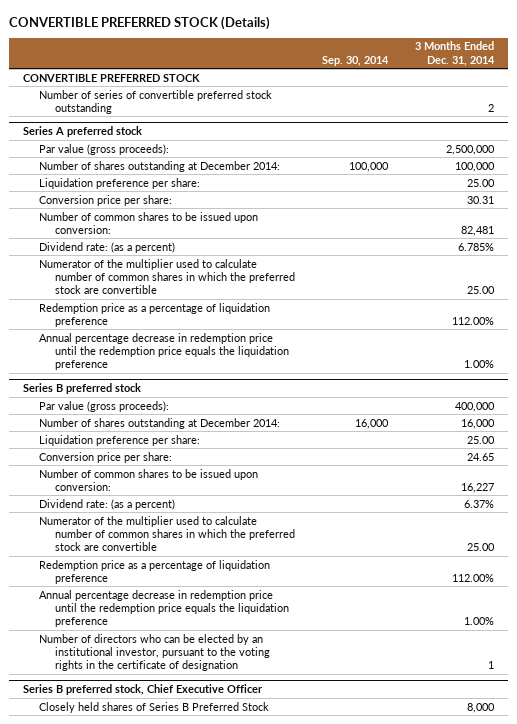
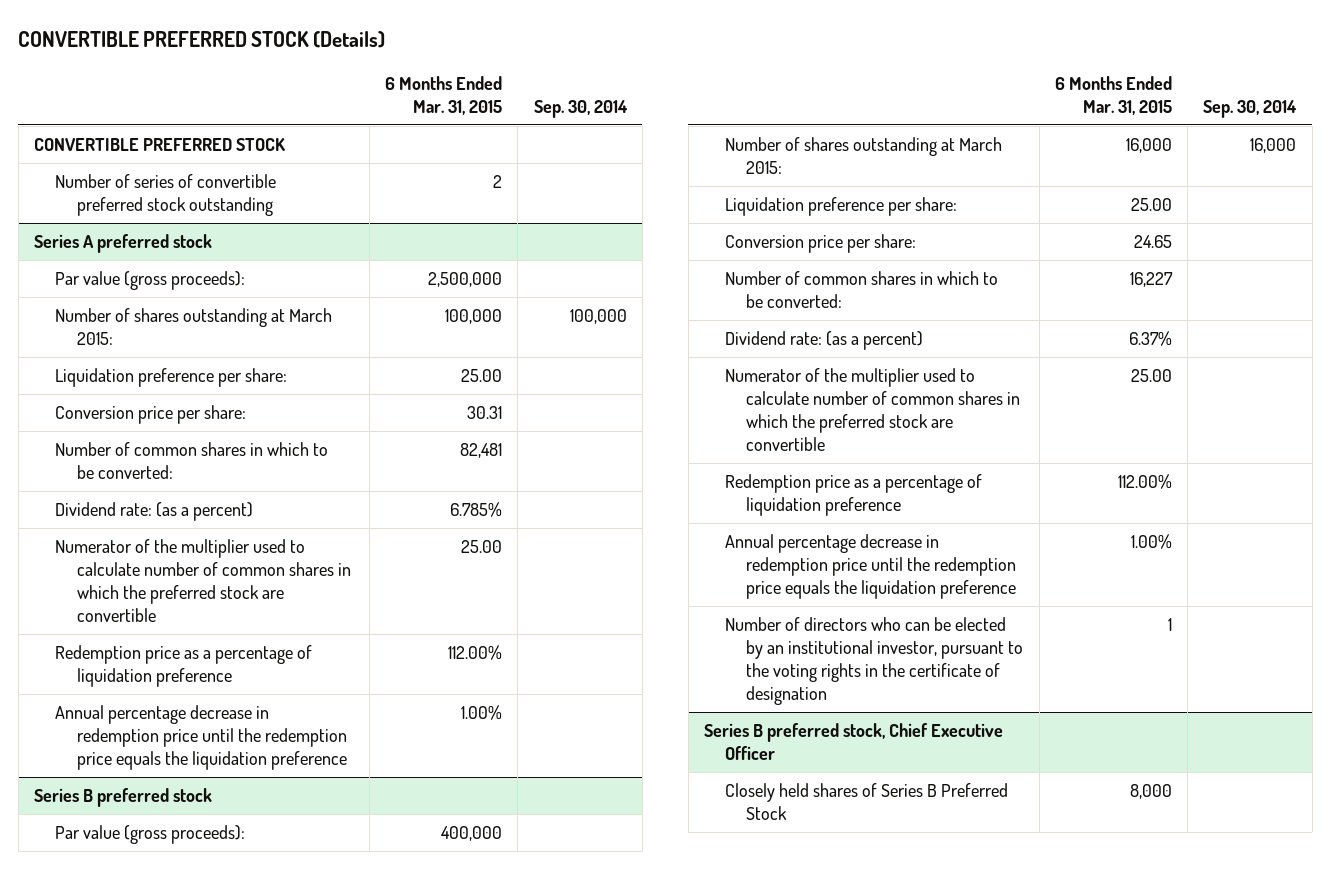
[415,41,496,66] 3 Months Ended Dec. 31, 2014 -> none
none -> [385,75,503,116] 6 Months Ended Mar. 31, 2015
[39,160,281,172] Number of shares outstanding at December 2014: -> [55,308,333,346] Number of shares outstanding at March 2015:
[39,211,259,234] Number of common shares to be issued upon conversion: -> [55,442,329,480] Number of common shares in which to be converted:
[39,417,281,429] Number of shares outstanding at December 2014: -> [725,137,1003,175] Number of shares outstanding at March 2015:
[39,468,259,491] Number of common shares to be issued upon conversion: -> [725,271,999,309] Number of common shares in which to be converted:

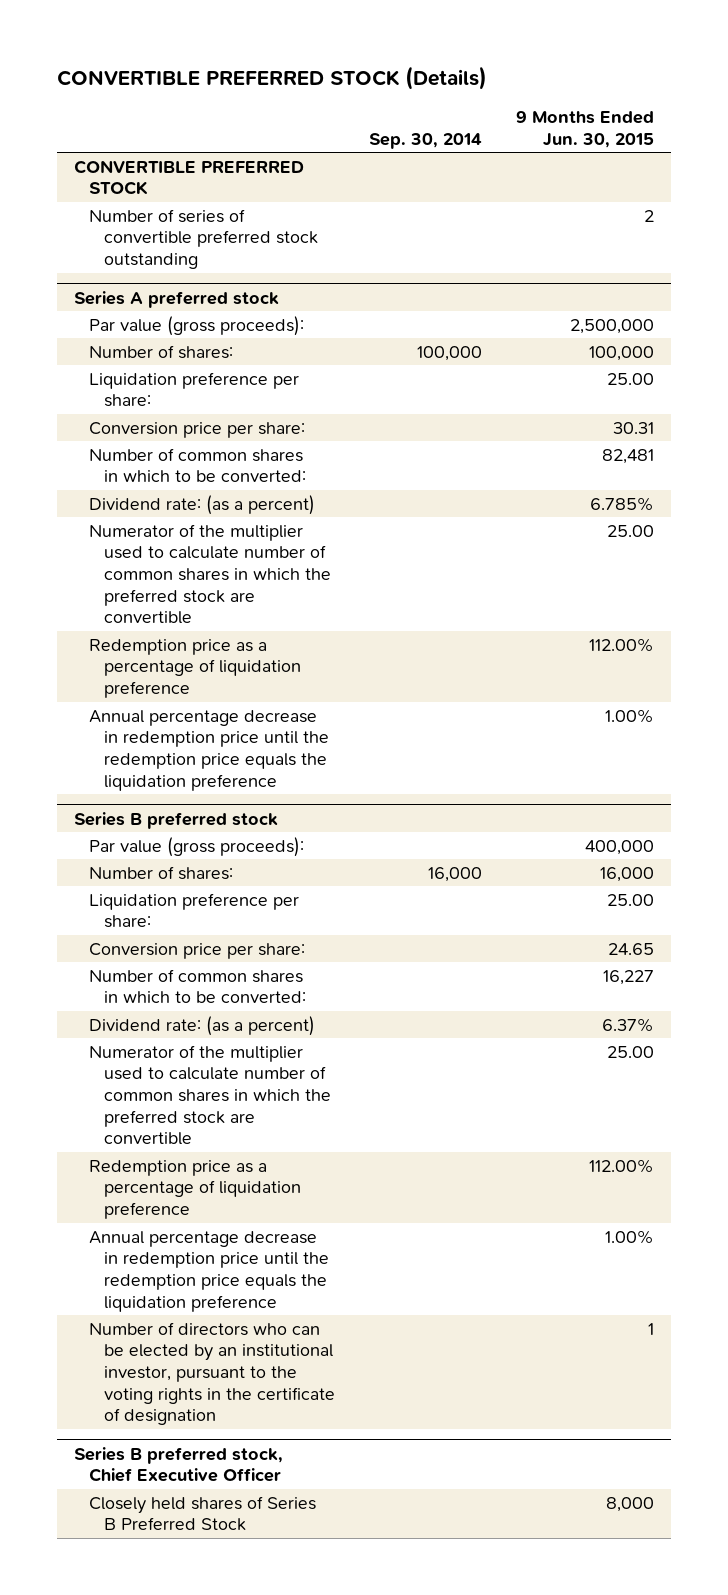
[385,75,503,116] 6 Months Ended Mar. 31, 2015 -> none
none -> [516,111,655,148] 9 Months Ended Jun. 30, 2015
[55,308,333,346] Number of shares outstanding at March 2015: -> [89,344,234,359] Number of shares:
[725,137,1003,175] Number of shares outstanding at March 2015: -> [89,865,234,880] Number of shares:

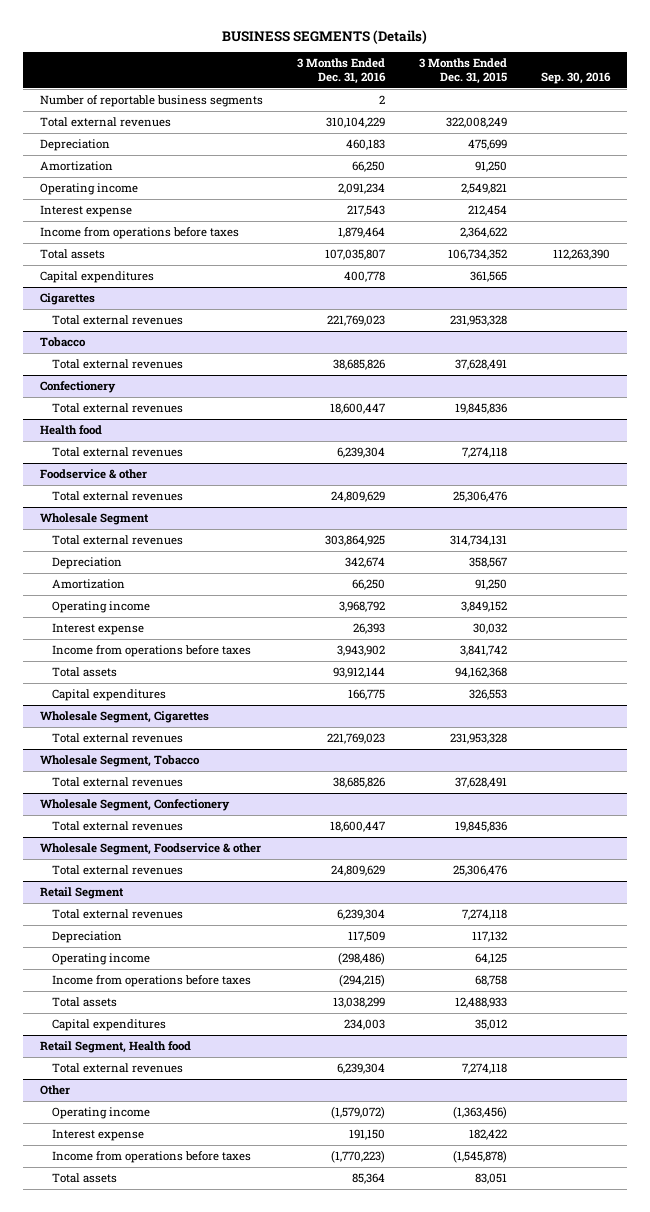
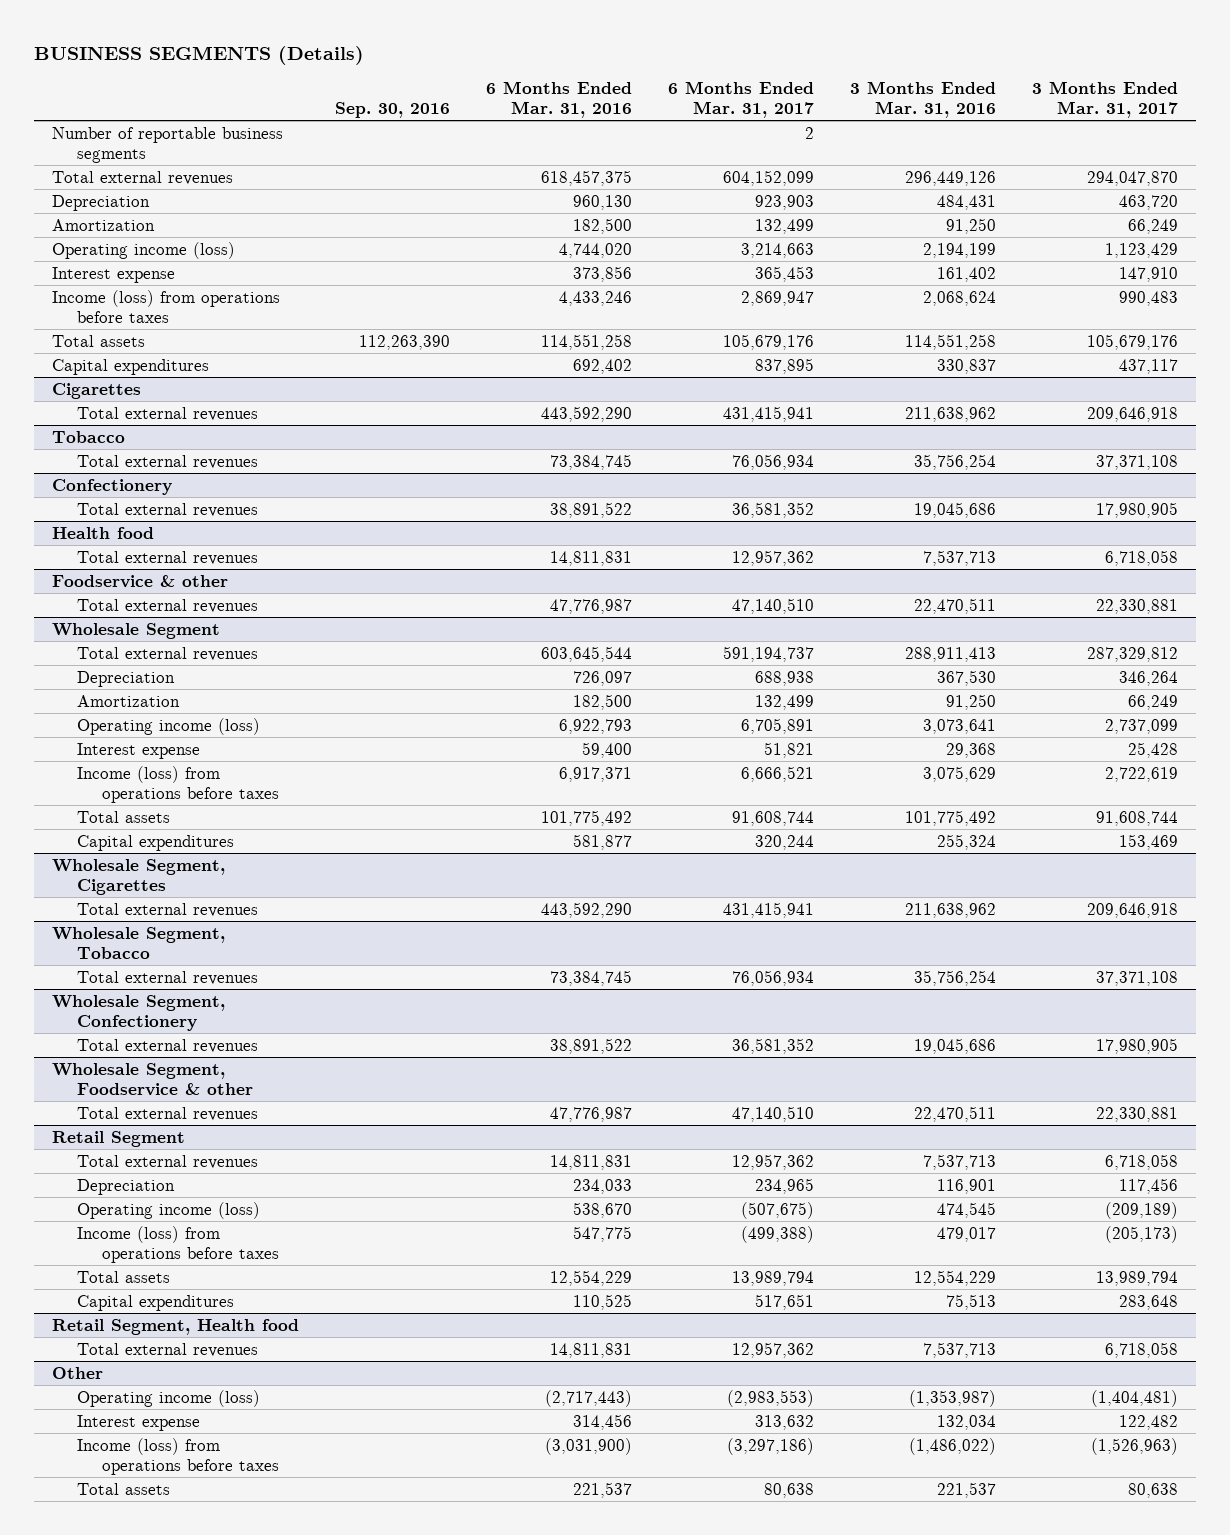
[297,58,387,85] 3 Months Ended Dec. 31, 2016 -> none
[419,58,508,85] 3 Months Ended Dec. 31, 2015 -> none
none -> [486,81,633,119] 6 Months Ended Mar. 31, 2016
none -> [668,81,815,119] 6 Months Ended Mar. 31, 2017
none -> [850,81,997,119] 3 Months Ended Mar. 31, 2016
none -> [1032,81,1179,119] 3 Months Ended Mar. 31, 2017
[39,183,138,196] Operating income -> [52,241,236,259] Operating income (loss)
[39,227,239,240] Income from operations before taxes -> [52,289,281,323] Income (loss) from operations before taxes
[52,601,151,614] Operating income -> [77,717,261,735] Operating income (loss)
[52,645,252,658] Income from operations before taxes -> [77,765,280,803] Income (loss) from operations before taxes
[52,953,151,966] Operating income -> [77,1201,261,1219] Operating income (loss)
[52,975,252,988] Income from operations before taxes -> [77,1225,280,1263] Income (loss) from operations before taxes
[52,1107,151,1120] Operating income -> [77,1389,261,1407] Operating income (loss)
[52,1151,252,1164] Income from operations before taxes -> [77,1437,280,1475] Income (loss) from operations before taxes

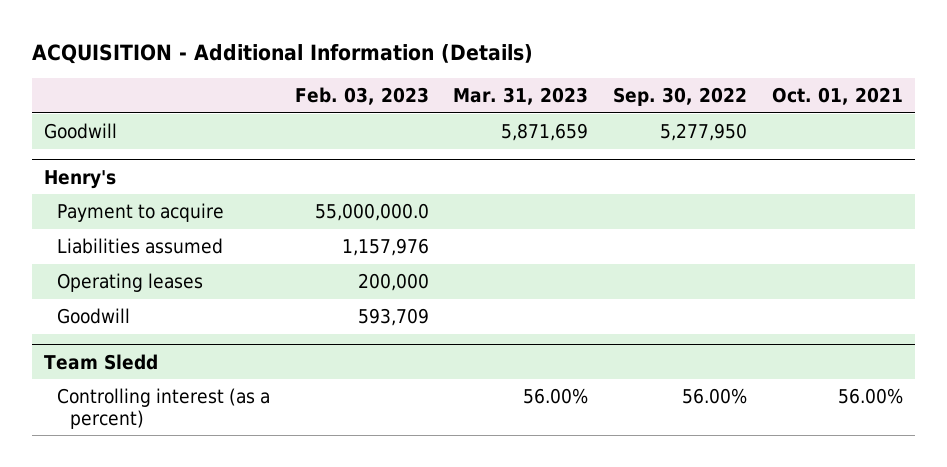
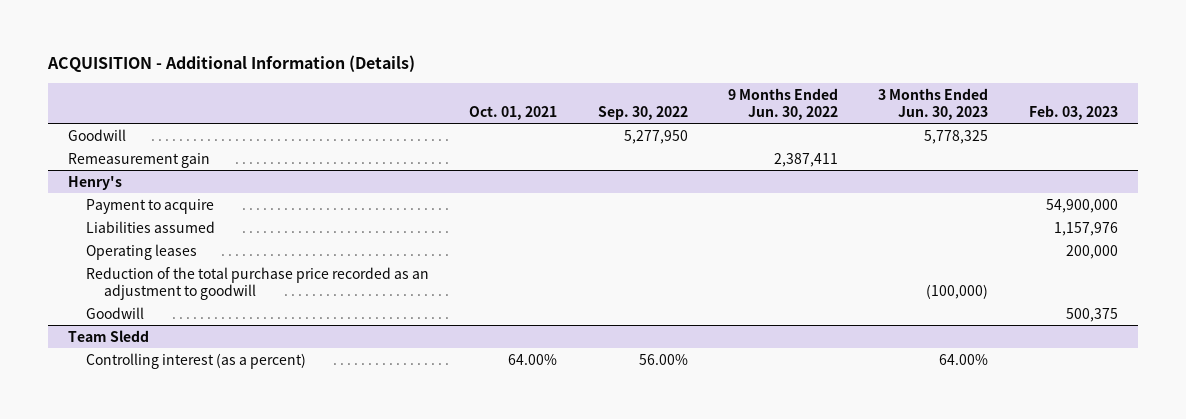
[453,87,589,106] Mar. 31, 2023 -> none
none -> [728,87,839,120] 9 Months Ended Jun. 30, 2022
none -> [878,87,989,120] 3 Months Ended Jun. 30, 2023
none -> [67,152,210,168] Remeasurement gain
[314,202,429,221] 55,000,000.0 -> [1045,198,1118,213] 54,900,000
none -> [85,266,429,300] Reduction of the total purchase price recorded as an adjustment to goodwill
[357,307,429,326] 593,709 -> [1065,307,1118,322] 500,375
[837,387,903,404] 56.00% -> [508,353,558,365] 64.00%

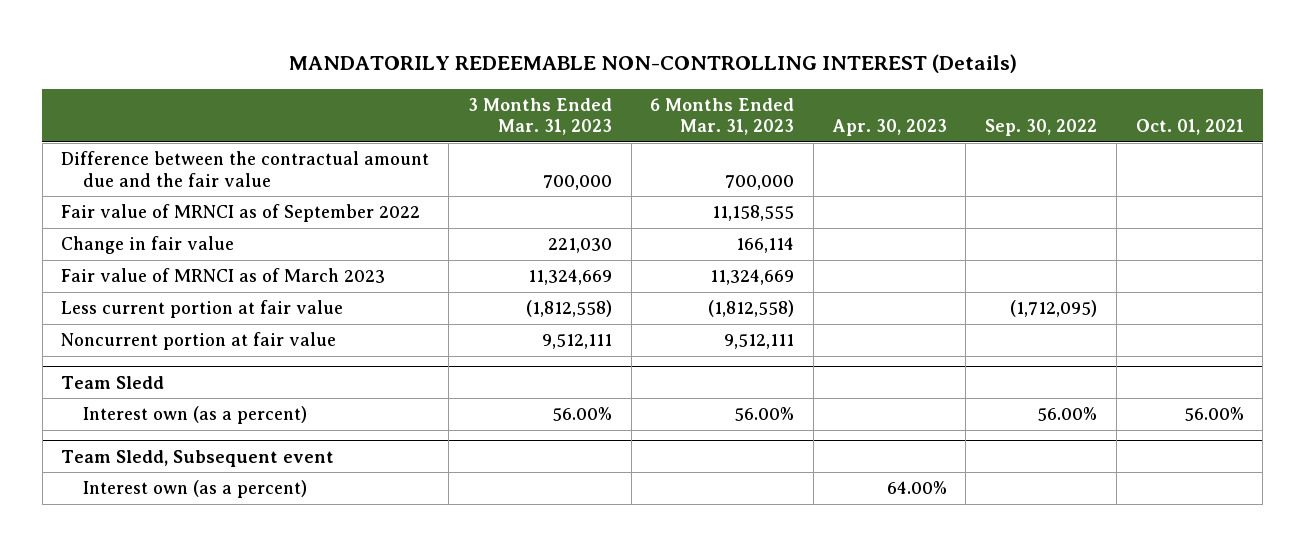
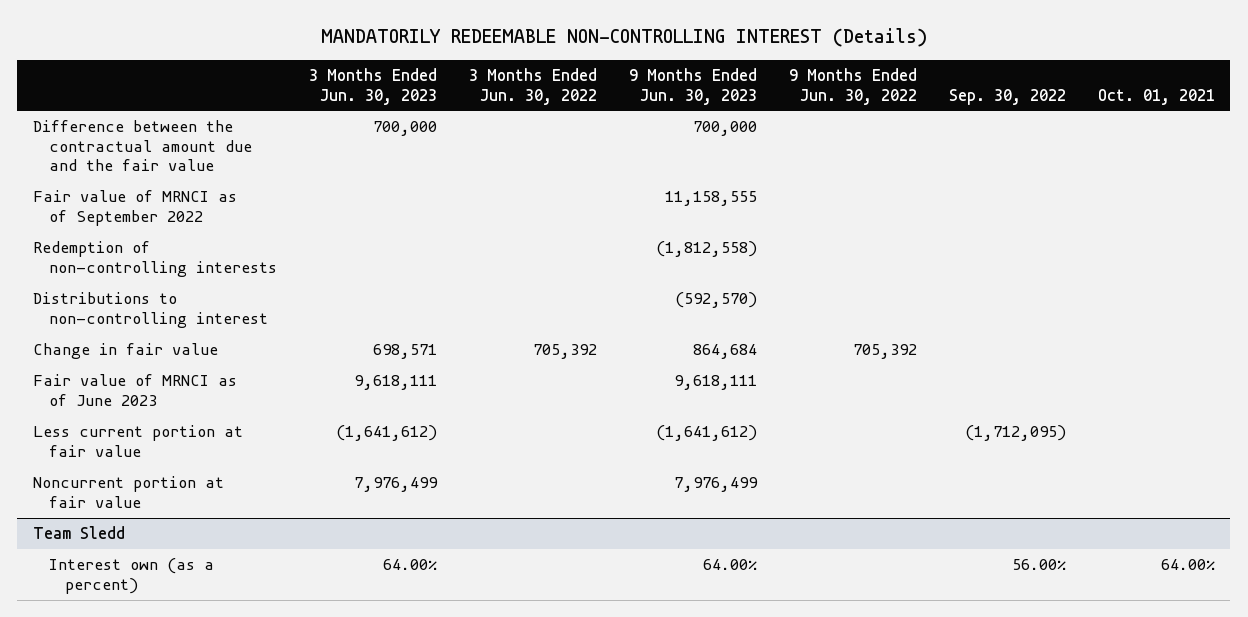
[467,97,612,136] 3 Months Ended Mar. 31, 2023 -> none
[650,97,795,136] 6 Months Ended Mar. 31, 2023 -> none
[831,119,947,137] Apr. 30, 2023 -> none
none -> [308,68,437,105] 3 Months Ended Jun. 30, 2023
none -> [468,68,597,105] 3 Months Ended Jun. 30, 2022
none -> [628,68,757,105] 9 Months Ended Jun. 30, 2023
none -> [788,68,917,105] 9 Months Ended Jun. 30, 2022
none -> [33,241,278,277] Redemption of non-controlling interests
none -> [33,292,269,328] Distributions to non-controlling interest
[61,268,386,284] Fair value of MRNCI as of March 2023 -> [33,374,238,406] Fair value of MRNCI as of June 2023
[61,449,335,467] Team Sledd, Subsequent event -> none
[82,480,307,499] Interest own (as a percent) -> none
[1183,407,1244,422] 56.00% -> [1160,559,1215,571] 64.00%

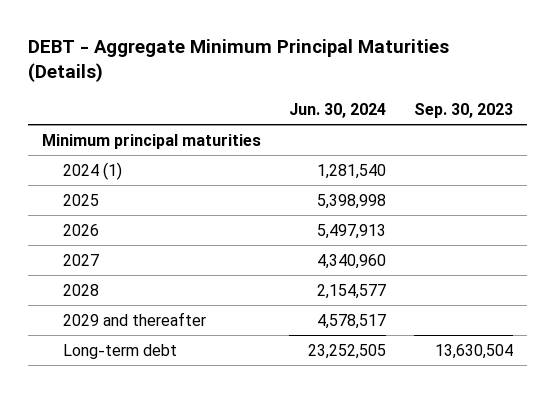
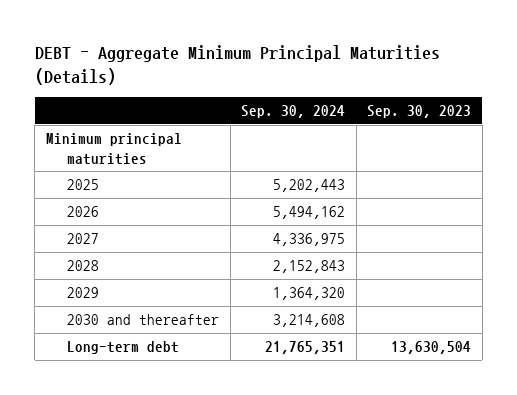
[289,103,387,119] Jun. 30, 2024 -> none
none -> [241,105,346,119] Sep. 30, 2024
[62,161,122,180] 2024 (1) -> none
none -> [67,287,100,299] 2029
[62,311,206,326] 2029 and thereafter -> [67,314,220,326] 2030 and thereafter

